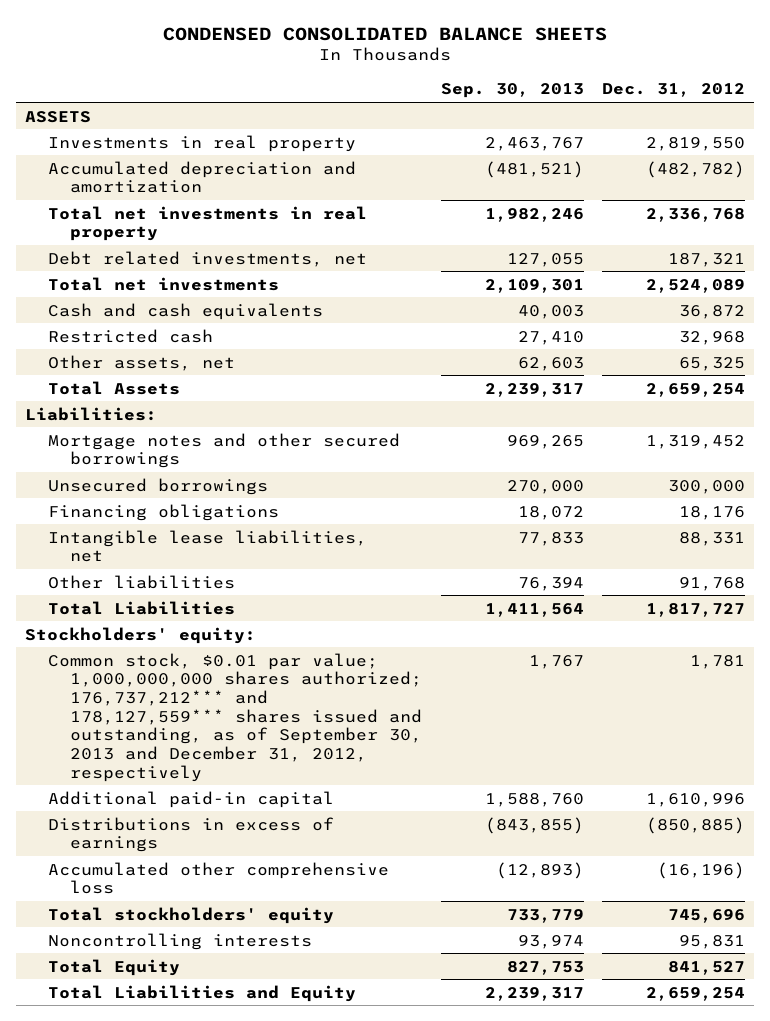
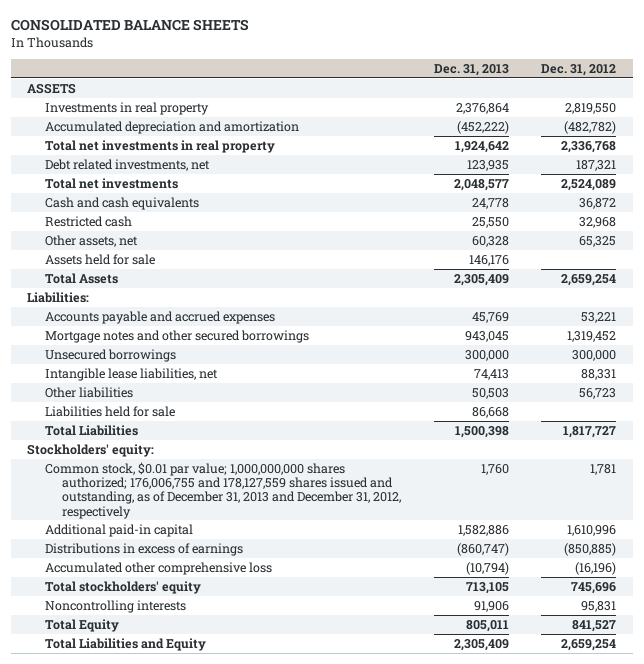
[163,26,608,41] CONDENSED CONSOLIDATED BALANCE SHEETS -> [10,19,249,32] CONSOLIDATED BALANCE SHEETS
[440,83,584,99] Sep. 30, 2013 -> none
none -> [433,63,509,76] Dec. 31, 2013
none -> [44,253,155,265] Assets held for sale
none -> [44,310,275,324] Accounts payable and accrued expenses
[47,503,279,521] Financing obligations -> none
[679,576,746,591] 91,768 -> [579,387,617,399] 56,723
none -> [44,405,175,417] Liabilities held for sale
[47,652,423,782] Common stock, $0.01 par value; 1,000,000,000 shares authorized; 176,737,212*** and 178,127,559*** shares issued and outstanding, as of September 30, 2013 and December 31, 2012, respectively -> [44,461,402,519] Common stock, $0.01 par value; 1,000,000,000 shares authorized; 176,006,755 and 178,127,559 shares issued and outstanding, as of December 31, 2013 and December 31, 2012, respectively

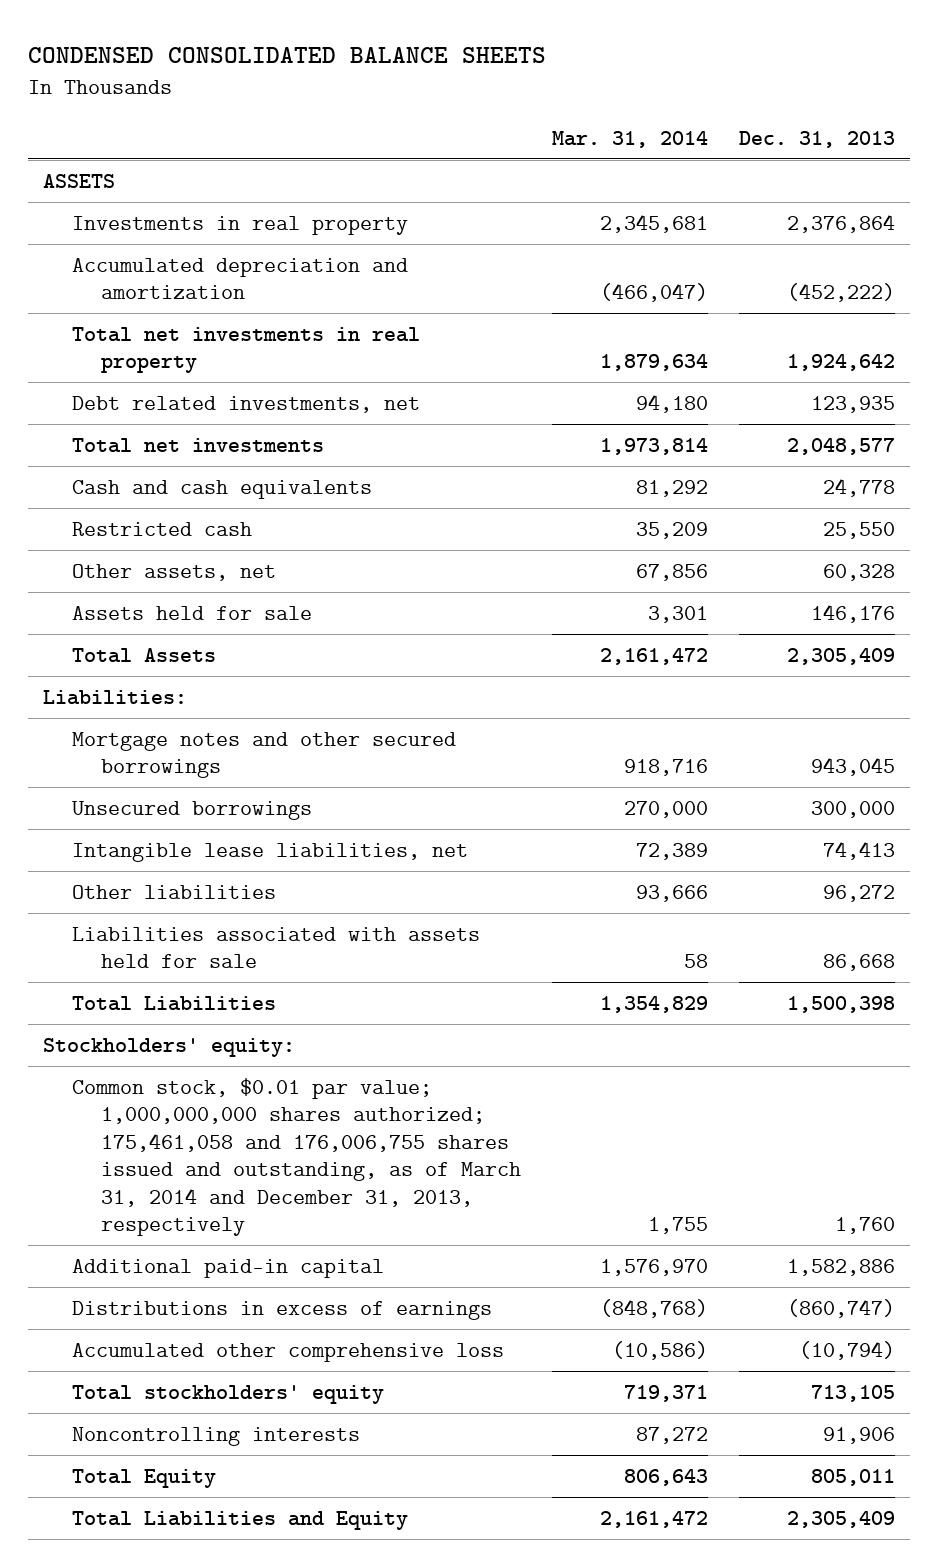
[10,19,249,32] CONSOLIDATED BALANCE SHEETS -> [28,47,547,64] CONDENSED CONSOLIDATED BALANCE SHEETS
[541,63,617,76] Dec. 31, 2012 -> none
none -> [552,130,709,148] Mar. 31, 2014
[44,310,275,324] Accounts payable and accrued expenses -> none
[471,387,509,399] 50,503 -> [822,884,895,902] 96,272
[44,405,175,417] Liabilities held for sale -> [72,926,481,969] Liabilities associated with assets held for sale
[44,461,402,519] Common stock, $0.01 par value; 1,000,000,000 shares authorized; 176,006,755 and 178,127,559 shares issued and outstanding, as of December 31, 2013 and December 31, 2012, respectively -> [72,1077,522,1236] Common stock, $0.01 par value; 1,000,000,000 shares authorized; 175,461,058 and 176,006,755 shares issued and outstanding, as of March 31, 2014 and December 31, 2013, respectively

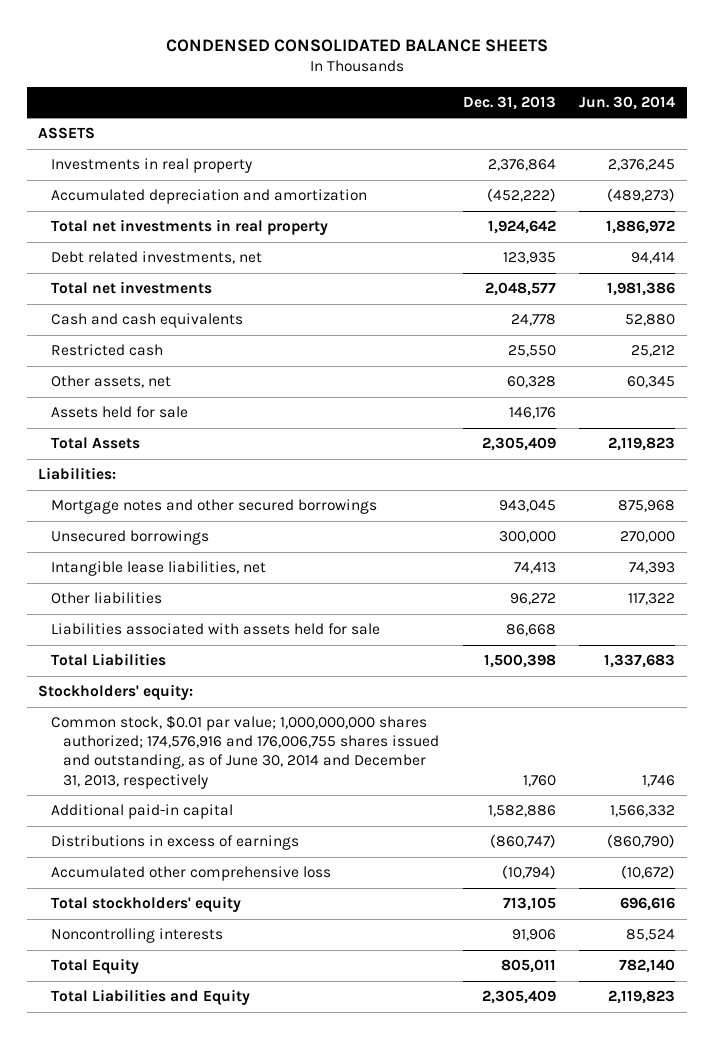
[552,130,709,148] Mar. 31, 2014 -> none
none -> [578,95,675,110] Jun. 30, 2014
[72,1077,522,1236] Common stock, $0.01 par value; 1,000,000,000 shares authorized; 175,461,058 and 176,006,755 shares issued and outstanding, as of March 31, 2014 and December 31, 2013, respectively -> [50,715,440,789] Common stock, $0.01 par value; 1,000,000,000 shares authorized; 174,576,916 and 176,006,755 shares issued and outstanding, as of June 30, 2014 and December 31, 2013, respectively

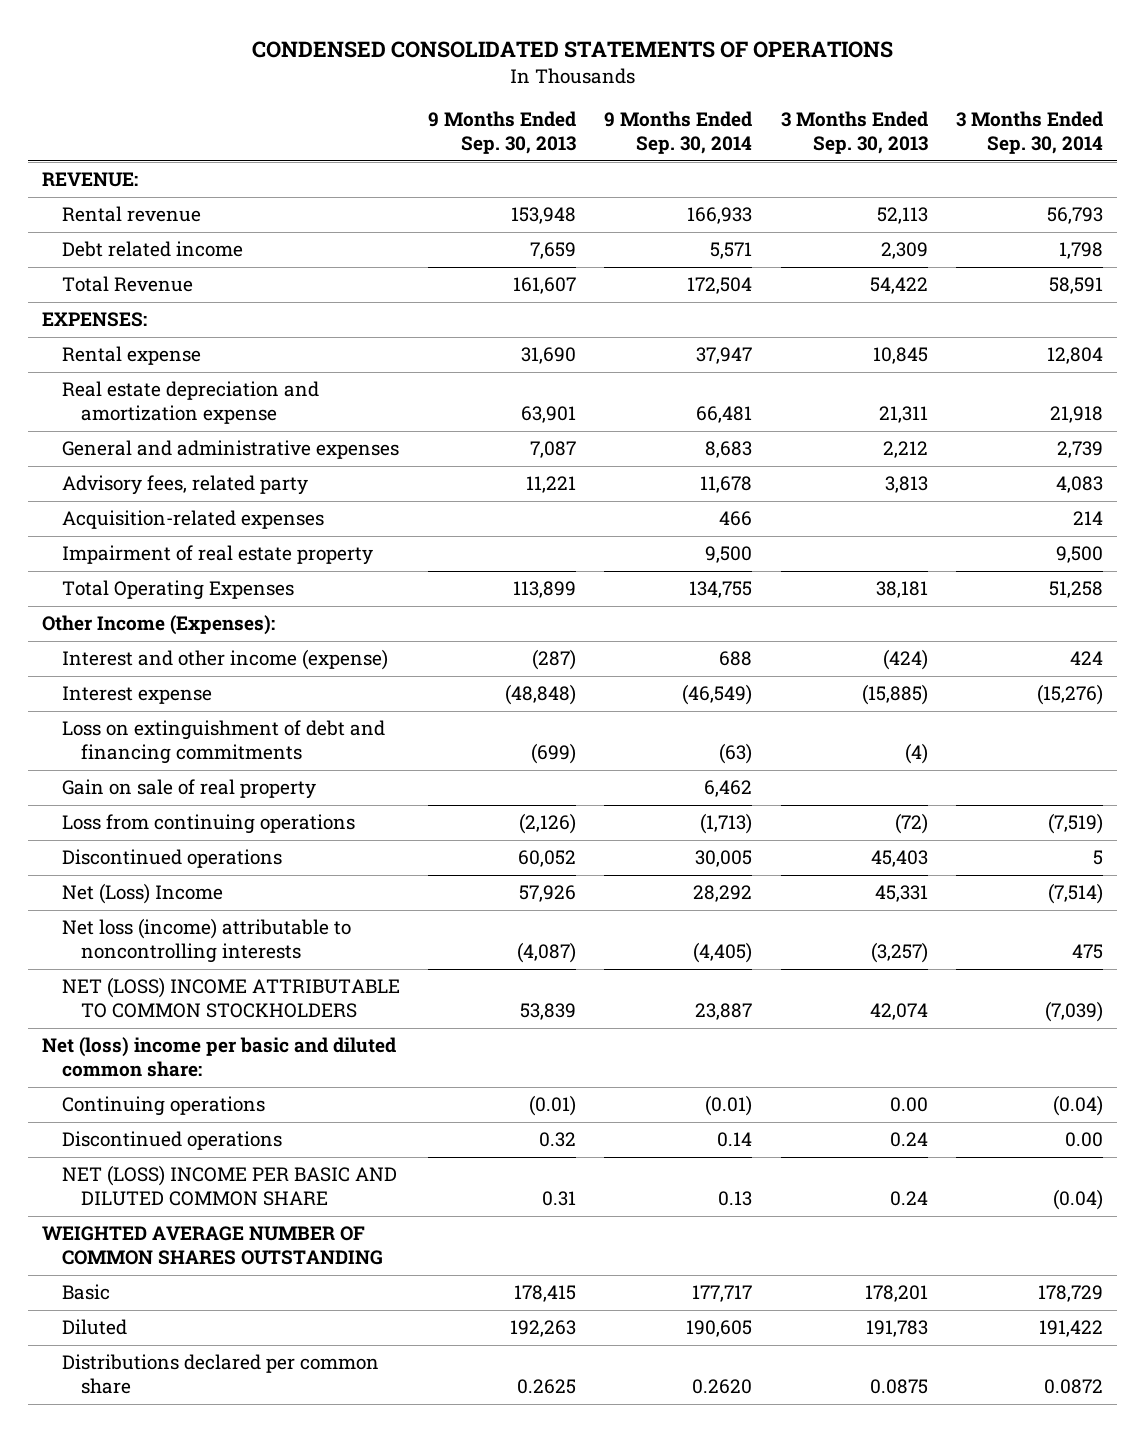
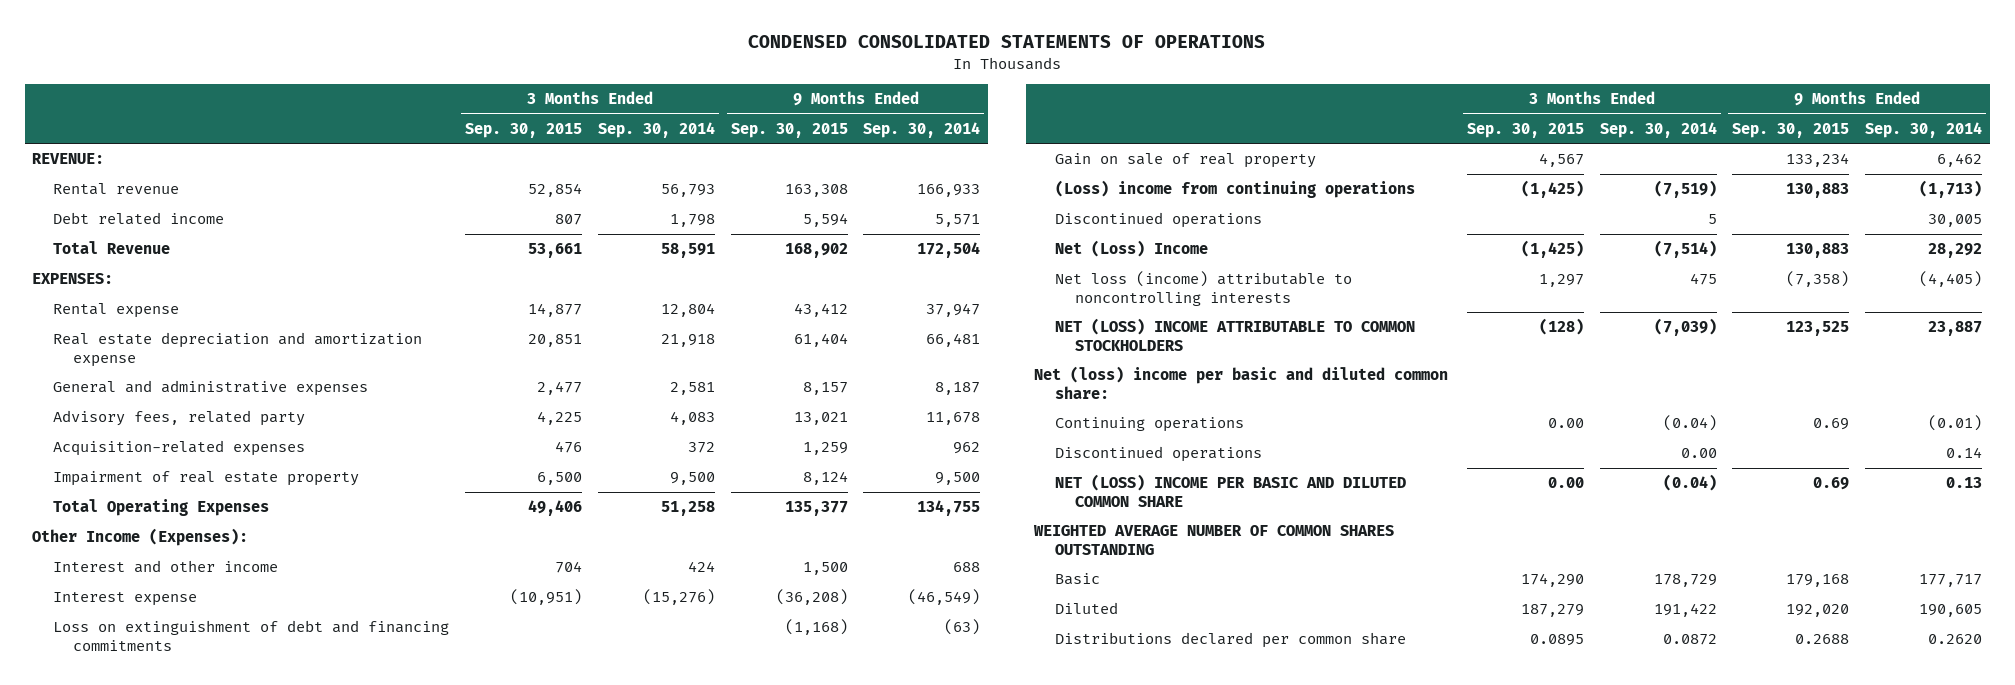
[428,110,577,154] 9 Months Ended Sep. 30, 2013 -> none
[780,110,928,154] 3 Months Ended Sep. 30, 2013 -> none
none -> [464,122,582,138] Sep. 30, 2015
none -> [730,122,848,138] Sep. 30, 2015
[705,441,753,459] 8,683 -> [935,382,981,396] 8,187
[1057,441,1104,459] 2,739 -> [669,382,715,396] 2,581
[719,511,753,527] 466 -> [953,442,981,455] 962
[1073,511,1104,526] 214 -> [687,442,715,454] 372
[61,649,388,671] Interest and other income (expense) -> [52,560,278,574] Interest and other income
[61,814,355,835] Loss from continuing operations -> [1054,180,1415,199] (Loss) income from continuing operations

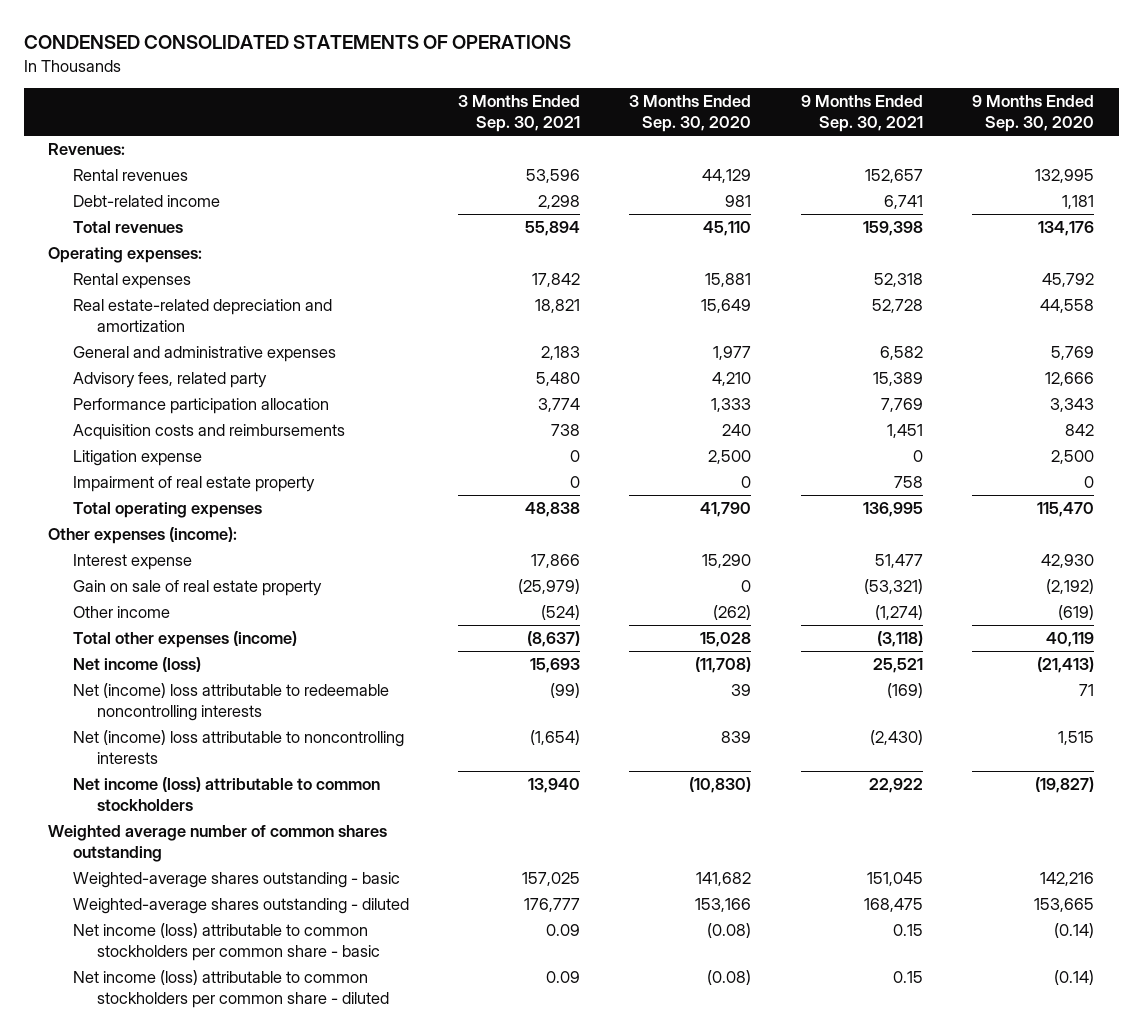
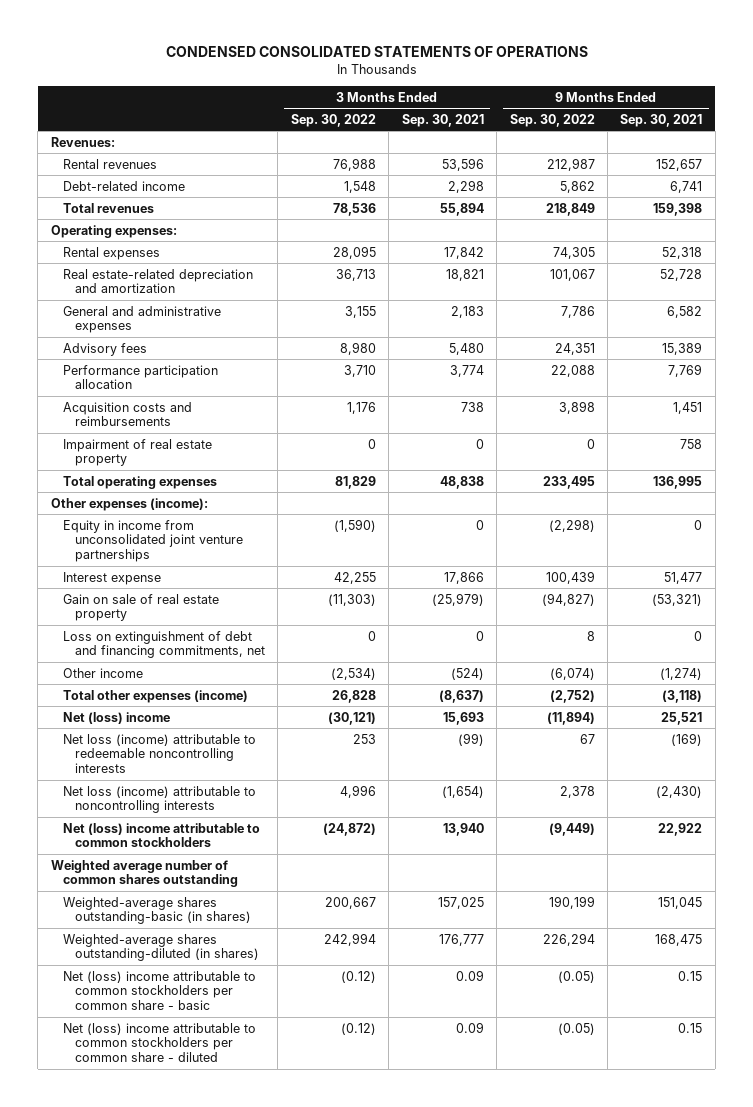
[629,95,752,133] 3 Months Ended Sep. 30, 2020 -> none
[972,95,1095,133] 9 Months Ended Sep. 30, 2020 -> none
none -> [290,113,376,127] Sep. 30, 2022
none -> [509,113,595,127] Sep. 30, 2022
[72,371,267,388] Advisory fees, related party -> [62,342,147,356] Advisory fees
[72,449,202,466] Litigation expense -> none
none -> [62,519,244,563] Equity in income from unconsolidated joint venture partnerships
none -> [62,630,266,659] Loss on extinguishment of debt and financing commitments, net
[72,656,201,672] Net income (loss) -> [62,711,170,724] Net (loss) income
[72,682,389,722] Net (income) loss attributable to redeemable noncontrolling interests -> [62,733,256,774] Net loss (income) attributable to redeemable noncontrolling interests
[72,729,404,765] Net (income) loss attributable to noncontrolling interests -> [62,785,256,814] Net loss (income) attributable to noncontrolling interests
[72,776,380,812] Net income (loss) attributable to common stockholders -> [62,822,260,848] Net (loss) income attributable to common stockholders
[72,871,400,888] Weighted-average shares outstanding - basic -> [62,896,252,925] Weighted-average shares outstanding-basic (in shares)
[72,897,409,914] Weighted-average shares outstanding - diluted -> [62,933,260,962] Weighted-average shares outstanding-diluted (in shares)
[72,922,380,962] Net income (loss) attributable to common stockholders per common share - basic -> [62,970,256,1011] Net (loss) income attributable to common stockholders per common share - basic
[72,969,389,1009] Net income (loss) attributable to common stockholders per common share - diluted -> [62,1022,256,1063] Net (loss) income attributable to common stockholders per common share - diluted

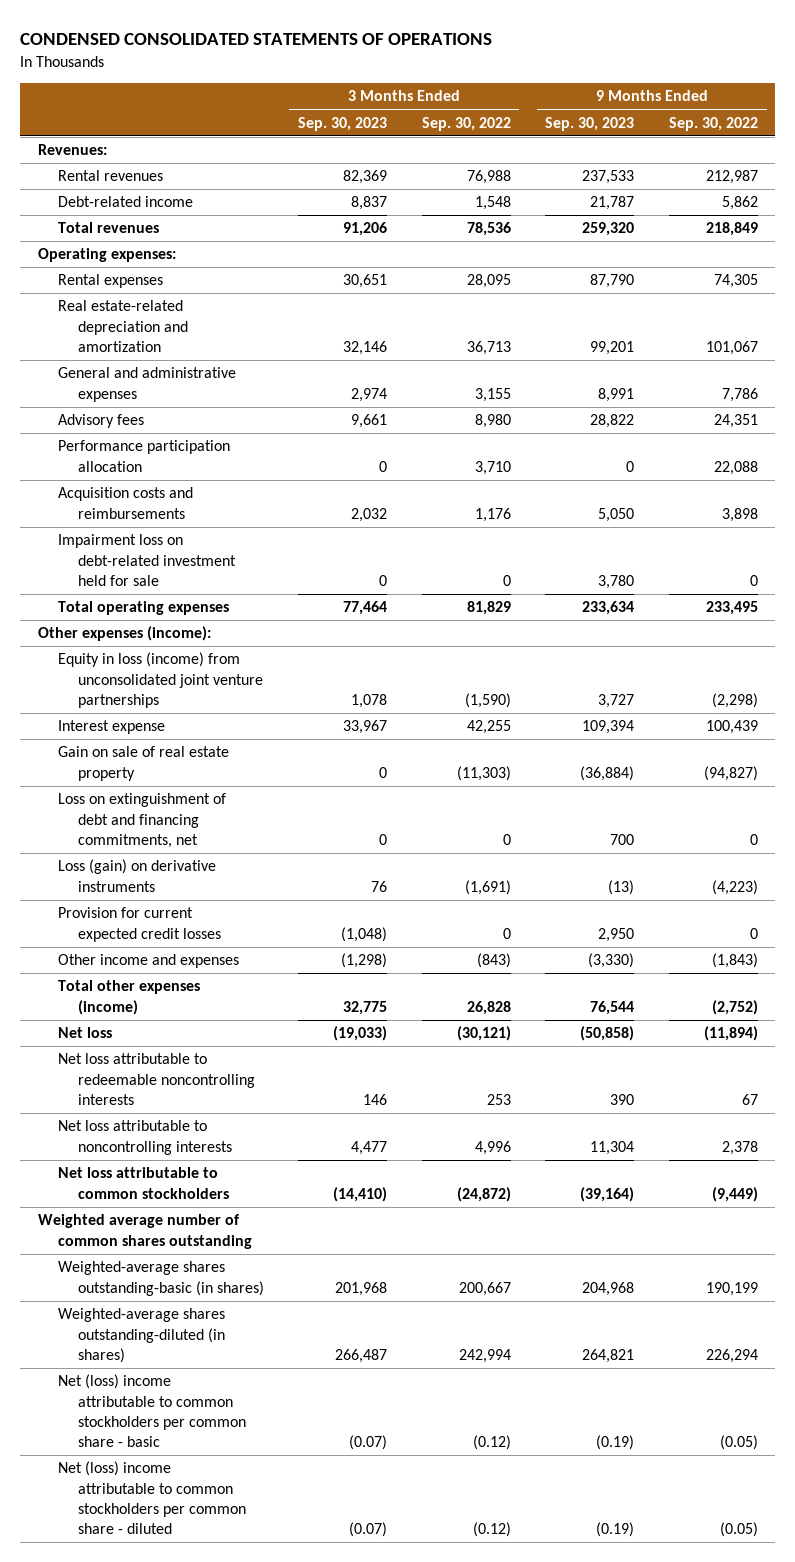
[401,113,484,127] Sep. 30, 2021 -> none
[620,113,703,127] Sep. 30, 2021 -> none
none -> [298,116,388,131] Sep. 30, 2023
none -> [545,116,635,131] Sep. 30, 2023
[62,438,212,467] Impairment of real estate property -> none
none -> [57,534,236,586] Impairment loss on debt-related investment held for sale
[62,519,244,563] Equity in income from unconsolidated joint venture partnerships -> [57,652,263,708] Equity in loss (income) from unconsolidated joint venture partnerships
[586,630,595,641] 8 -> [749,833,758,845] 0
none -> [57,859,216,892] Loss (gain) on derivative instruments
none -> [57,907,221,942] Provision for current expected credit losses
[62,667,143,678] Other income -> [57,954,239,969] Other income and expenses
[330,667,376,680] (2,534) -> [476,953,511,969] (843)
[549,667,595,680] (6,074) -> [711,953,758,969] (1,843)
[62,711,170,724] Net (loss) income -> [57,1027,112,1039] Net loss
[62,733,256,774] Net loss (income) attributable to redeemable noncontrolling interests -> [57,1053,255,1105] Net loss attributable to redeemable noncontrolling interests
[62,785,256,814] Net loss (income) attributable to noncontrolling interests -> [57,1120,232,1155] Net loss attributable to noncontrolling interests
[62,822,260,848] Net (loss) income attributable to common stockholders -> [57,1167,229,1199] Net loss attributable to common stockholders

